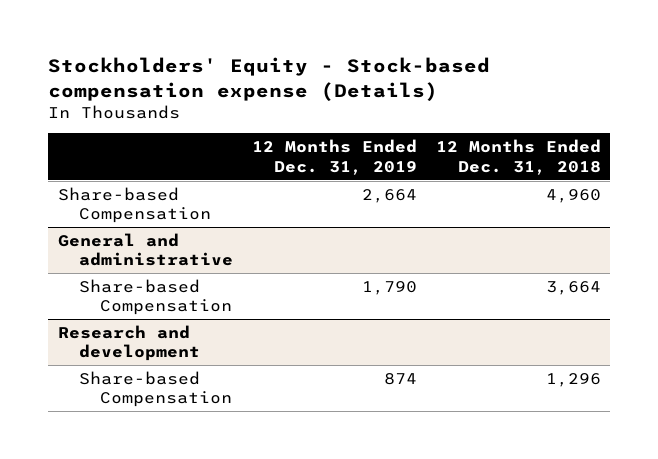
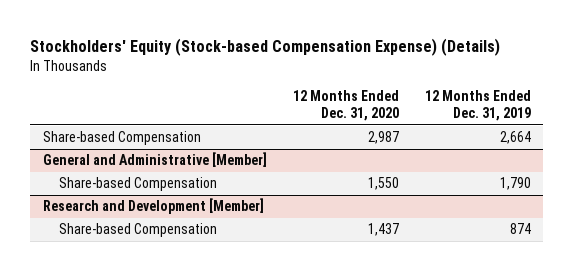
[48,57,491,101] Stockholders' Equity - Stock-based compensation expense (Details) -> [30,38,501,57] Stockholders' Equity (Stock-based Compensation Expense) (Details)
[435,139,601,175] 12 Months Ended Dec. 31, 2018 -> none
none -> [292,90,399,122] 12 Months Ended Dec. 31, 2020
[57,232,233,267] General and administrative -> [43,152,268,168] General and Administrative [Member]
[57,324,200,362] Research and development -> [43,198,265,215] Research and Development [Member]

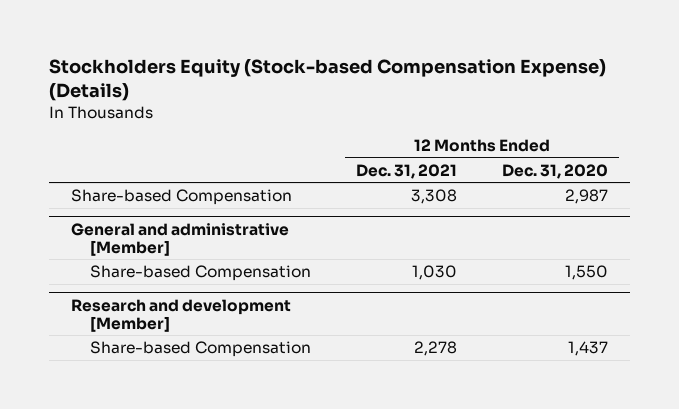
[30,38,501,57] Stockholders' Equity (Stock-based Compensation Expense) (Details) -> [48,58,606,101] Stockholders Equity (Stock-based Compensation Expense) (Details)
[424,90,531,122] 12 Months Ended Dec. 31, 2019 -> none
none -> [355,163,457,179] Dec. 31, 2021
[43,152,268,168] General and Administrative [Member] -> [71,222,290,256] General and administrative [Member]
[43,198,265,215] Research and Development [Member] -> [71,298,292,332] Research and development [Member]

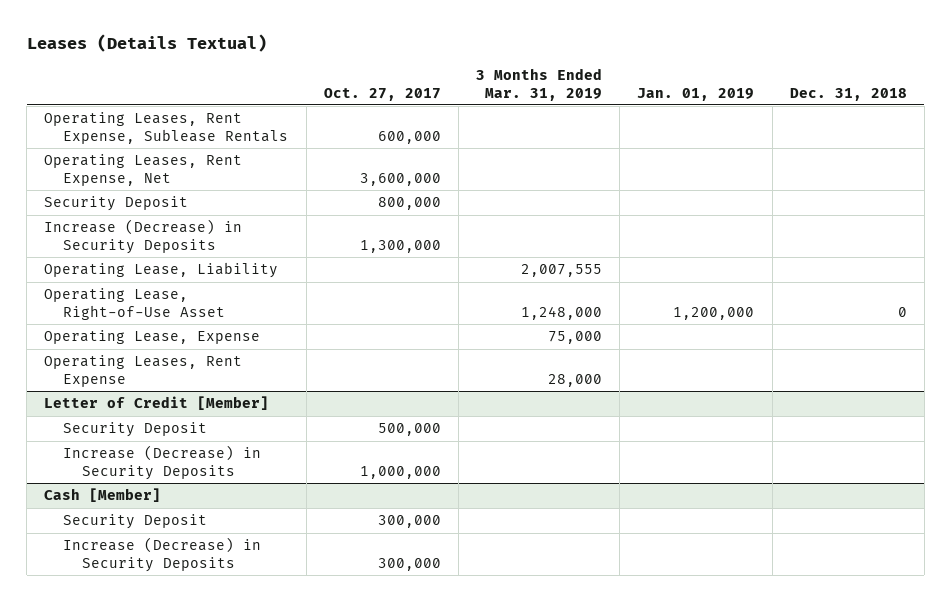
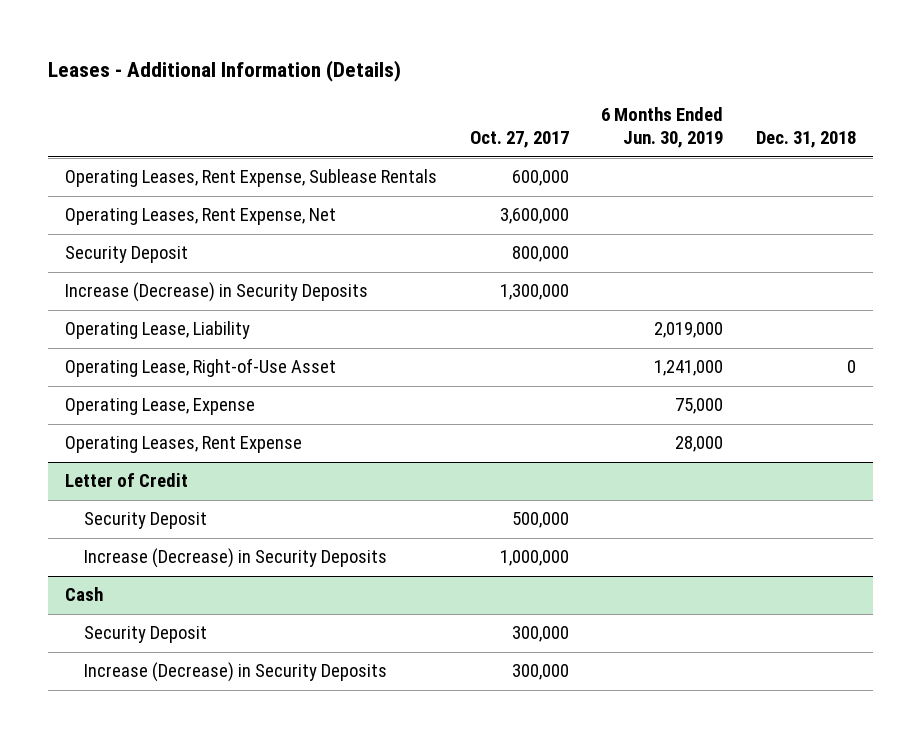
[26,33,267,52] Leases (Details Textual) -> [48,60,402,83] Leases - Additional Information (Details)
[476,68,603,101] 3 Months Ended Mar. 31, 2019 -> none
[637,87,755,101] Jan. 01, 2019 -> none
none -> [601,106,724,149] 6 Months Ended Jun. 30, 2019
[44,396,270,411] Letter of Credit [Member] -> [64,473,188,488] Letter of Credit
[44,488,162,503] Cash [Member] -> [64,587,103,602] Cash

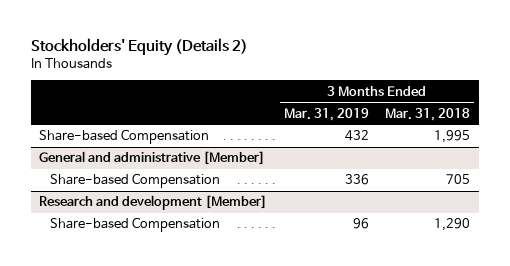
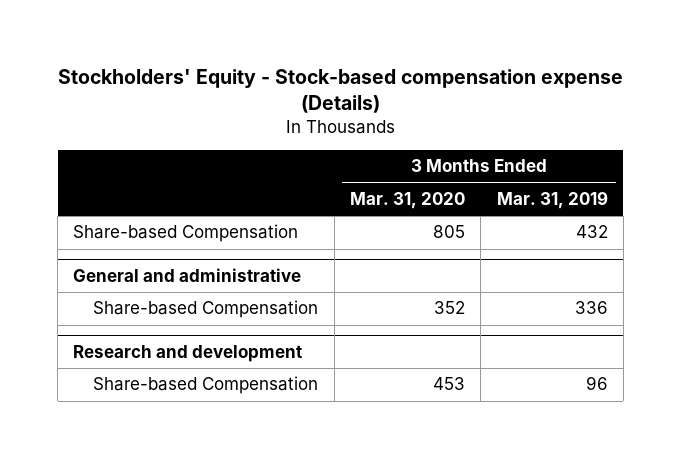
[30,37,248,56] Stockholders' Equity (Details 2) -> [57,68,623,114] Stockholders' Equity - Stock-based compensation expense (Details)
[385,107,471,121] Mar. 31, 2018 -> none
none -> [350,191,466,209] Mar. 31, 2020
[39,151,266,166] General and administrative [Member] -> [73,268,302,283] General and administrative
[39,195,268,211] Research and development [Member] -> [73,345,303,363] Research and development

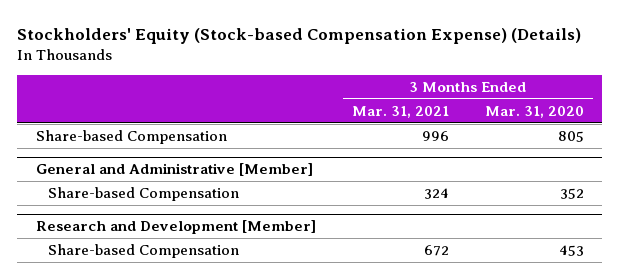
[57,68,623,114] Stockholders' Equity - Stock-based compensation expense (Details) -> [17,28,582,45] Stockholders' Equity (Stock-based Compensation Expense) (Details)
[496,190,608,209] Mar. 31, 2019 -> none
none -> [351,105,449,118] Mar. 31, 2021
[73,268,302,283] General and administrative -> [35,163,313,177] General and Administrative [Member]
[73,345,303,363] Research and development -> [35,220,316,235] Research and Development [Member]

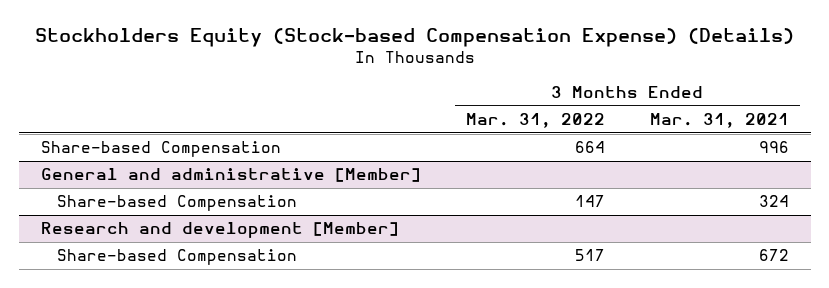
[17,28,582,45] Stockholders' Equity (Stock-based Compensation Expense) (Details) -> [34,28,794,48] Stockholders Equity (Stock-based Compensation Expense) (Details)
[485,105,585,118] Mar. 31, 2020 -> none
none -> [465,113,605,129] Mar. 31, 2022
[35,163,313,177] General and Administrative [Member] -> [40,168,421,183] General and administrative [Member]
[35,220,316,235] Research and Development [Member] -> [40,222,399,239] Research and development [Member]

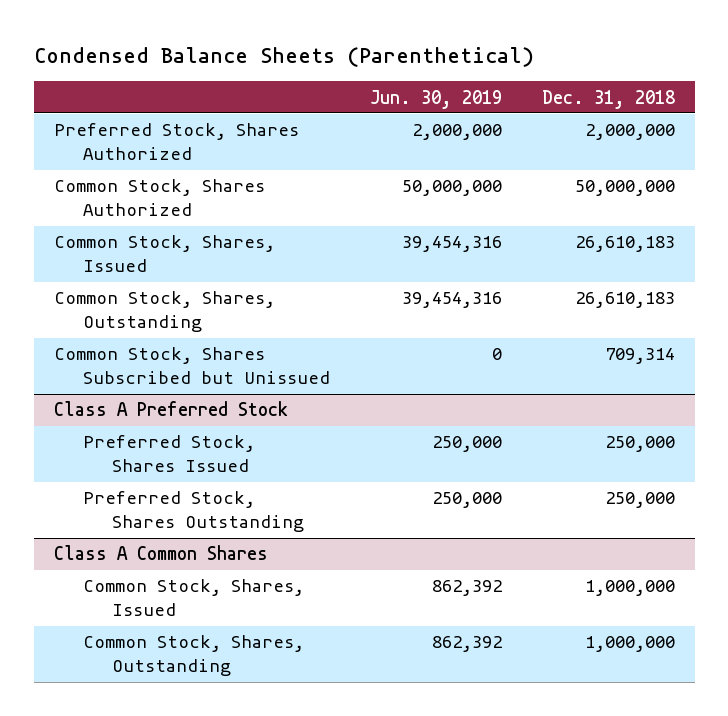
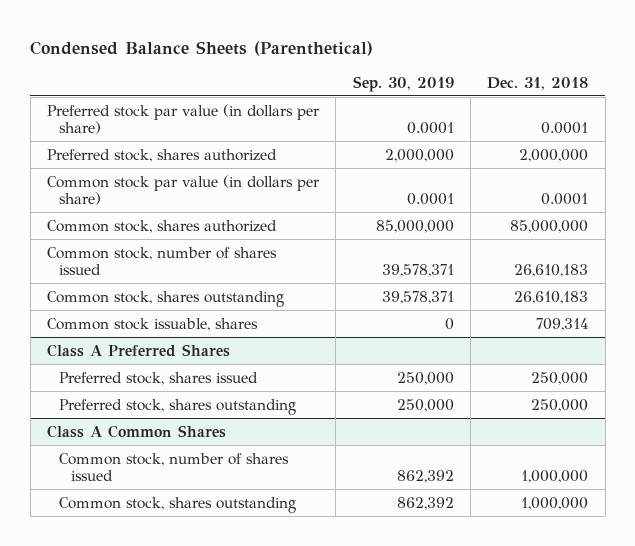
[369,89,502,109] Jun. 30, 2019 -> none
none -> [352,76,454,93] Sep. 30, 2019
none -> [47,103,321,135] Preferred stock par value (in dollars per share)
[53,123,299,161] Preferred Stock, Shares Authorized -> [47,148,278,162] Preferred stock, shares authorized
none -> [47,174,321,206] Common stock par value (in dollars per share)
[53,179,265,217] Common Stock, Shares Authorized -> [47,219,278,233] Common stock, shares authorized
[574,180,675,197] 50,000,000 -> [510,219,589,233] 85,000,000
[53,235,275,273] Common Stock, Shares, Issued -> [47,246,278,276] Common stock, number of shares issued
[53,291,275,333] Common Stock, Shares, Outstanding -> [47,290,285,307] Common stock, shares outstanding
[53,347,331,385] Common Stock, Shares Subscribed but Unissued -> [47,317,259,331] Common stock issuable, shares
[53,401,288,417] Class A Preferred Stock -> [47,343,231,357] Class A Preferred Shares
[83,435,256,473] Preferred Stock, Shares Issued -> [58,371,258,385] Preferred stock, shares issued
[83,491,305,533] Preferred Stock, Shares Outstanding -> [58,398,296,415] Preferred stock, shares outstanding
[83,579,305,617] Common Stock, Shares, Issued -> [58,452,289,482] Common stock, number of shares issued
[83,635,305,677] Common Stock, Shares, Outstanding -> [58,496,296,513] Common stock, shares outstanding

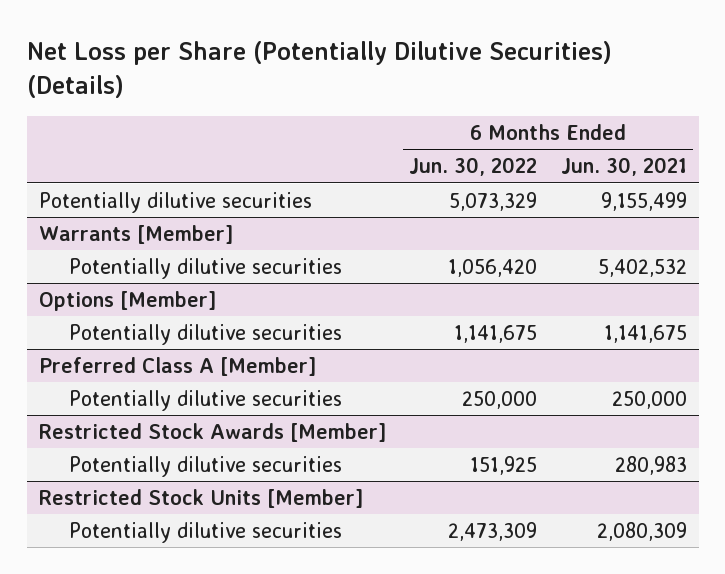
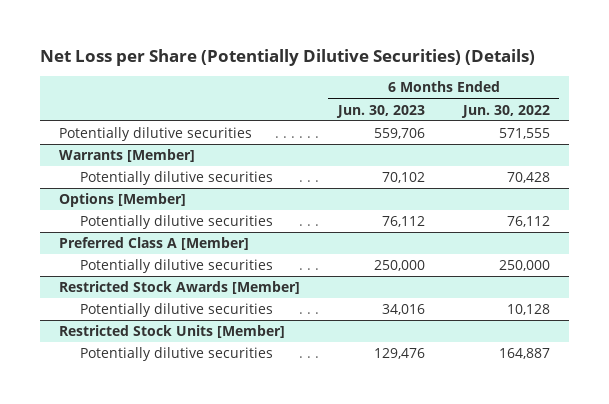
[560,157,687,177] Jun. 30, 2021 -> none
none -> [335,104,425,118] Jun. 30, 2023
[449,192,538,212] 5,073,329 -> [498,128,550,140] 571,555
[448,259,538,278] 1,056,420 -> [506,172,550,184] 70,428
[454,325,538,344] 1,141,675 -> [506,216,550,228] 76,112
[470,456,538,476] 151,925 -> [506,304,550,316] 10,128
[448,522,538,542] 2,473,309 -> [498,348,550,360] 164,887

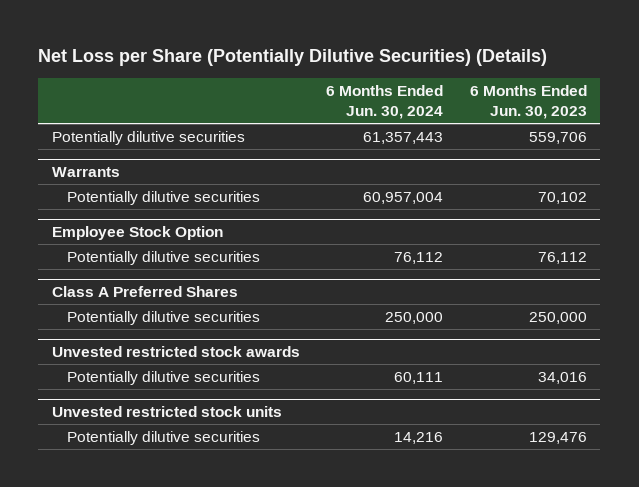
[460,104,550,118] Jun. 30, 2022 -> none
none -> [326,84,444,119] 6 Months Ended Jun. 30, 2024
[58,149,195,163] Warrants [Member] -> [51,167,120,178] Warrants
[58,193,186,208] Options [Member] -> [51,226,223,241] Employee Stock Option
[58,237,249,251] Preferred Class A [Member] -> [51,286,238,298] Class A Preferred Shares
[58,281,300,295] Restricted Stock Awards [Member] -> [51,346,300,358] Unvested restricted stock awards
[58,325,285,339] Restricted Stock Units [Member] -> [51,406,282,418] Unvested restricted stock units

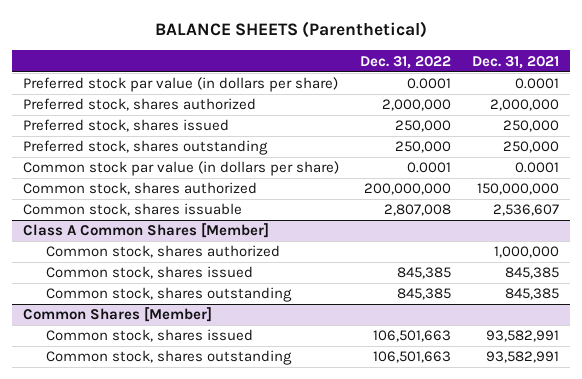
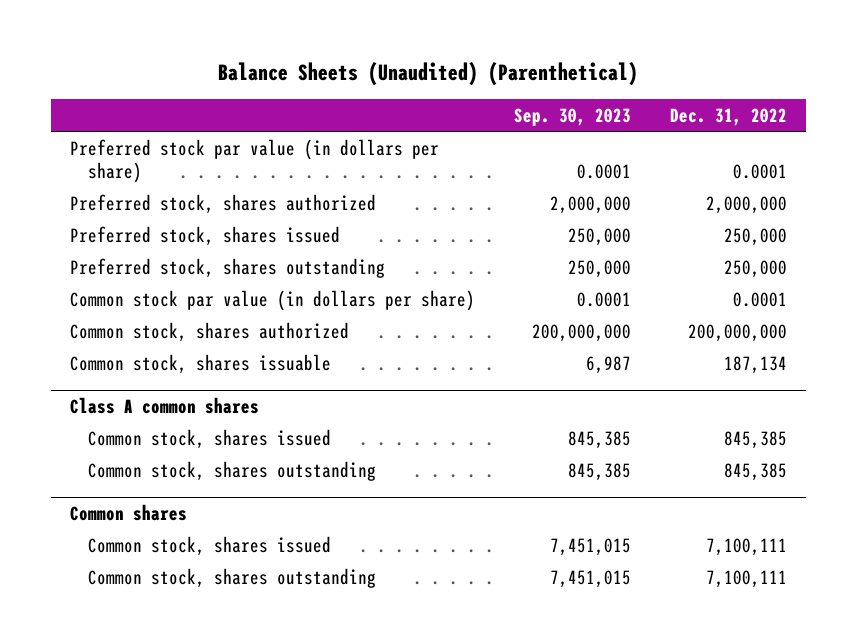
[155,21,428,39] BALANCE SHEETS (Parenthetical) -> [218,62,639,87] Balance Sheets (Unaudited) (Parenthetical)
[472,55,560,69] Dec. 31, 2021 -> none
none -> [513,108,631,127] Sep. 30, 2023
[46,245,281,259] Common stock, shares authorized -> none
[384,204,452,217] 2,807,008 -> [723,355,787,374] 187,134
[22,223,269,239] Class A Common Shares [Member] -> [69,397,259,415] Class A common shares
[22,307,212,323] Common Shares [Member] -> [69,504,187,522] Common shares
[373,330,452,343] 106,501,663 -> [705,537,787,556] 7,100,111
[373,351,452,364] 106,501,663 -> [705,569,787,588] 7,100,111

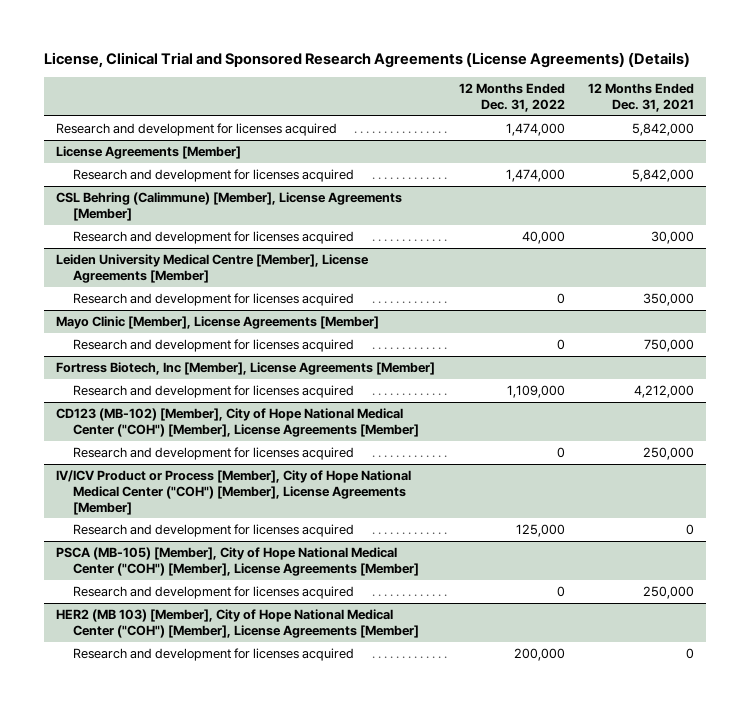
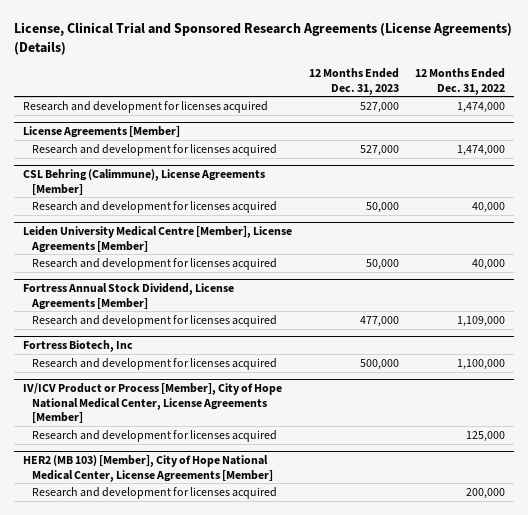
[588,83,695,113] 12 Months Ended Dec. 31, 2021 -> none
none -> [308,68,399,95] 12 Months Ended Dec. 31, 2023
[55,192,402,221] CSL Behring (Calimmune) [Member], License Agreements [Member] -> [22,169,265,195] CSL Behring (Calimmune), License Agreements [Member]
[55,316,379,330] Mayo Clinic [Member], License Agreements [Member] -> none
[72,339,354,353] Research and development for licenses acquired -> none
[55,362,435,376] Fortress Biotech, Inc [Member], License Agreements [Member] -> none
[556,293,565,305] 0 -> [472,258,506,270] 40,000
none -> [22,283,234,310] Fortress Annual Stock Dividend, License Agreements [Member]
[55,408,419,437] CD123 (MB-102) [Member], City of Hope National Medical Center ("COH") [Member], License Agreements [Member] -> none
none -> [22,340,133,353] Fortress Biotech, Inc
[556,447,565,459] 0 -> [457,358,506,370] 1,100,000
[55,470,411,515] IV/ICV Product or Process [Member], City of Hope National Medical Center ("COH") [Member], License Agreements [Member] -> [22,383,282,424] IV/ICV Product or Process [Member], City of Hope National Medical Center, License Agreements [Member]
[55,547,419,576] PSCA (MB-105) [Member], City of Hope National Medical Center ("COH") [Member], License Agreements [Member] -> none
[72,586,354,600] Research and development for licenses acquired -> none
[55,609,419,638] HER2 (MB 103) [Member], City of Hope National Medical Center ("COH") [Member], License Agreements [Member] -> [22,455,273,482] HER2 (MB 103) [Member], City of Hope National Medical Center, License Agreements [Member]

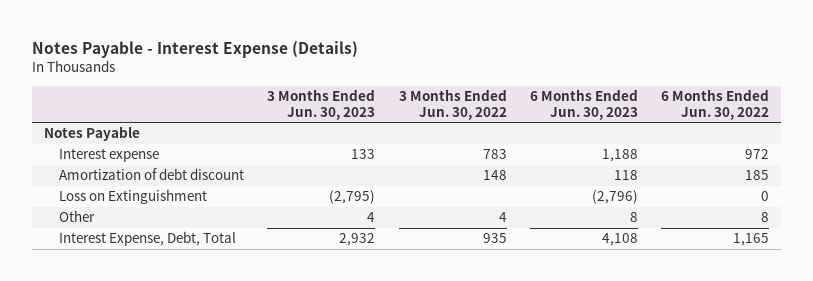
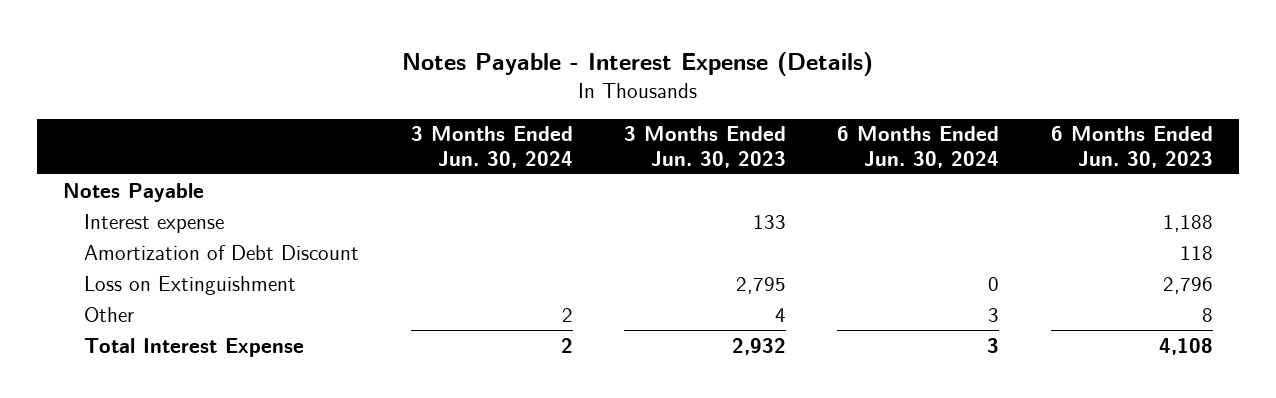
[398,89,507,120] 3 Months Ended Jun. 30, 2022 -> none
[661,89,770,120] 6 Months Ended Jun. 30, 2022 -> none
none -> [410,126,573,168] 3 Months Ended Jun. 30, 2024
none -> [837,126,1000,168] 6 Months Ended Jun. 30, 2024
[58,168,244,181] Amortization of debt discount -> [84,244,360,260] Amortization of Debt Discount
[329,190,376,205] (2,795) -> [736,276,787,294] 2,795
[591,190,638,205] (2,796) -> [1162,276,1213,294] 2,796
[58,231,236,247] Interest Expense, Debt, Total -> [84,337,305,357] Total Interest Expense

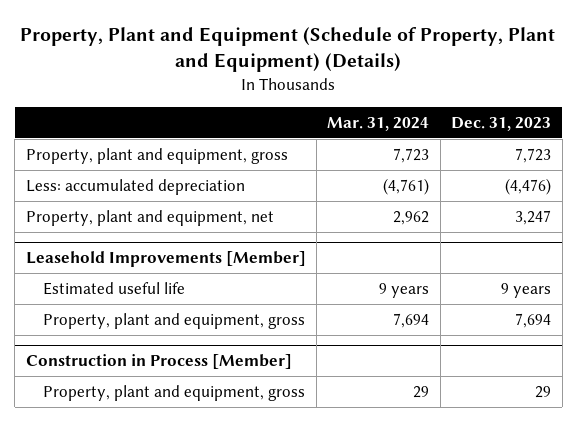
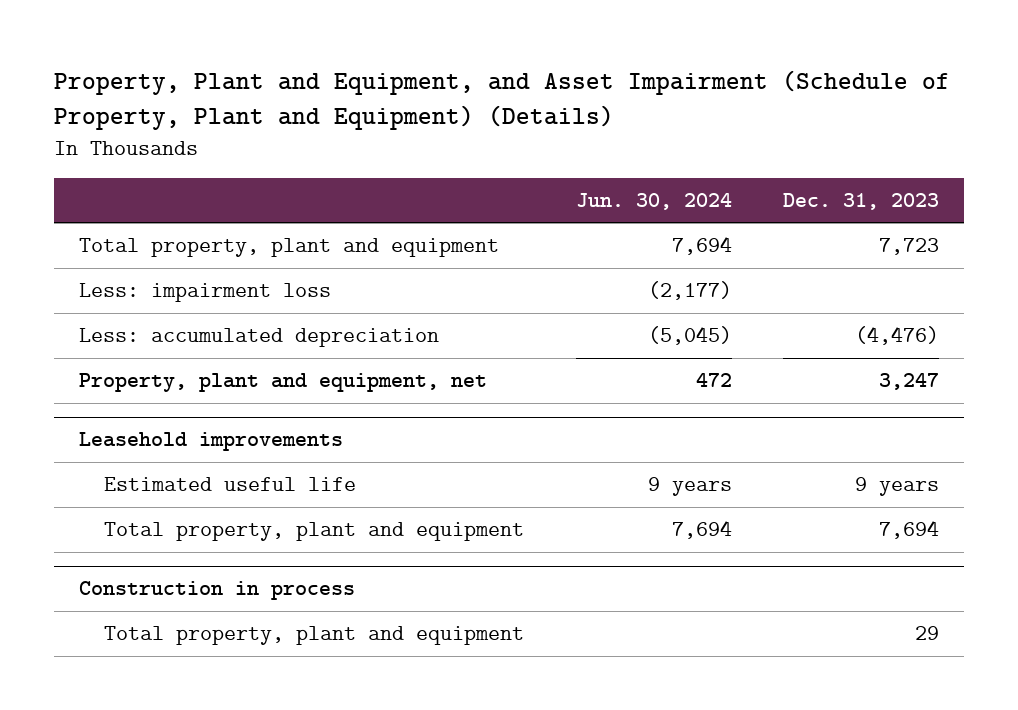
[20,26,556,73] Property, Plant and Equipment (Schedule of Property, Plant and Equipment) (Details) -> [53,69,950,131] Property, Plant and Equipment, and Asset Impairment (Schedule of Property, Plant and Equipment) (Details)
[327,117,430,132] Mar. 31, 2024 -> none
none -> [575,192,732,210] Jun. 30, 2024
[25,147,288,164] Property, plant and equipment, gross -> [79,238,500,258] Total property, plant and equipment
none -> [79,283,332,303] Less: impairment loss
[25,250,306,267] Leasehold Improvements [Member] -> [79,432,344,452] Leasehold improvements
[43,312,306,329] Property, plant and equipment, gross -> [104,522,525,542] Total property, plant and equipment
[25,353,292,369] Construction in Process [Member] -> [79,581,356,601] Construction in process
[43,384,306,401] Property, plant and equipment, gross -> [104,626,525,646] Total property, plant and equipment

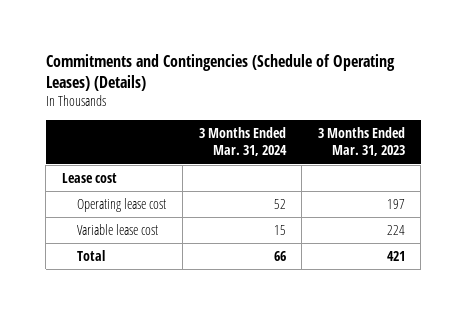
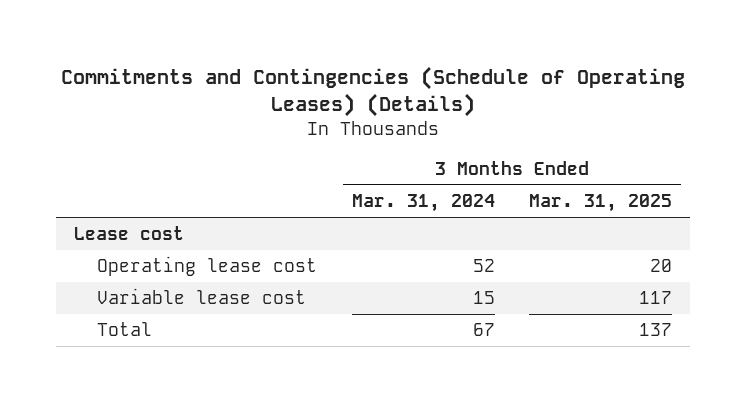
[317,127,405,157] 3 Months Ended Mar. 31, 2023 -> none
none -> [529,194,673,213] Mar. 31, 2025
[273,251,286,262] 66 -> [472,323,495,337] 67

